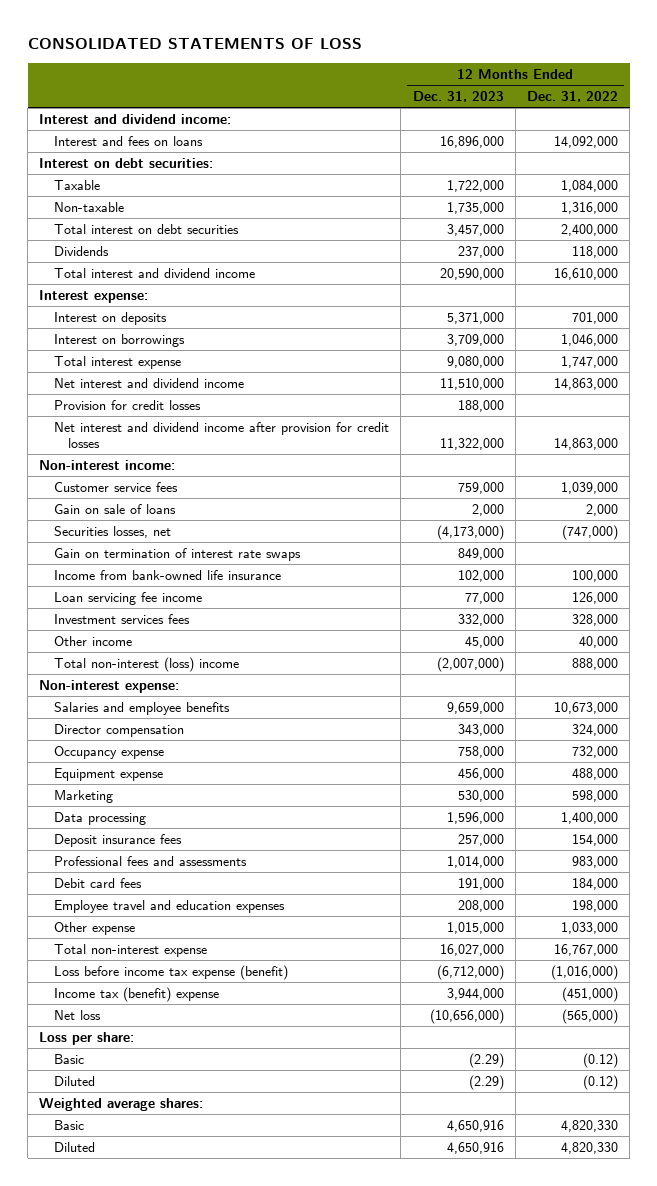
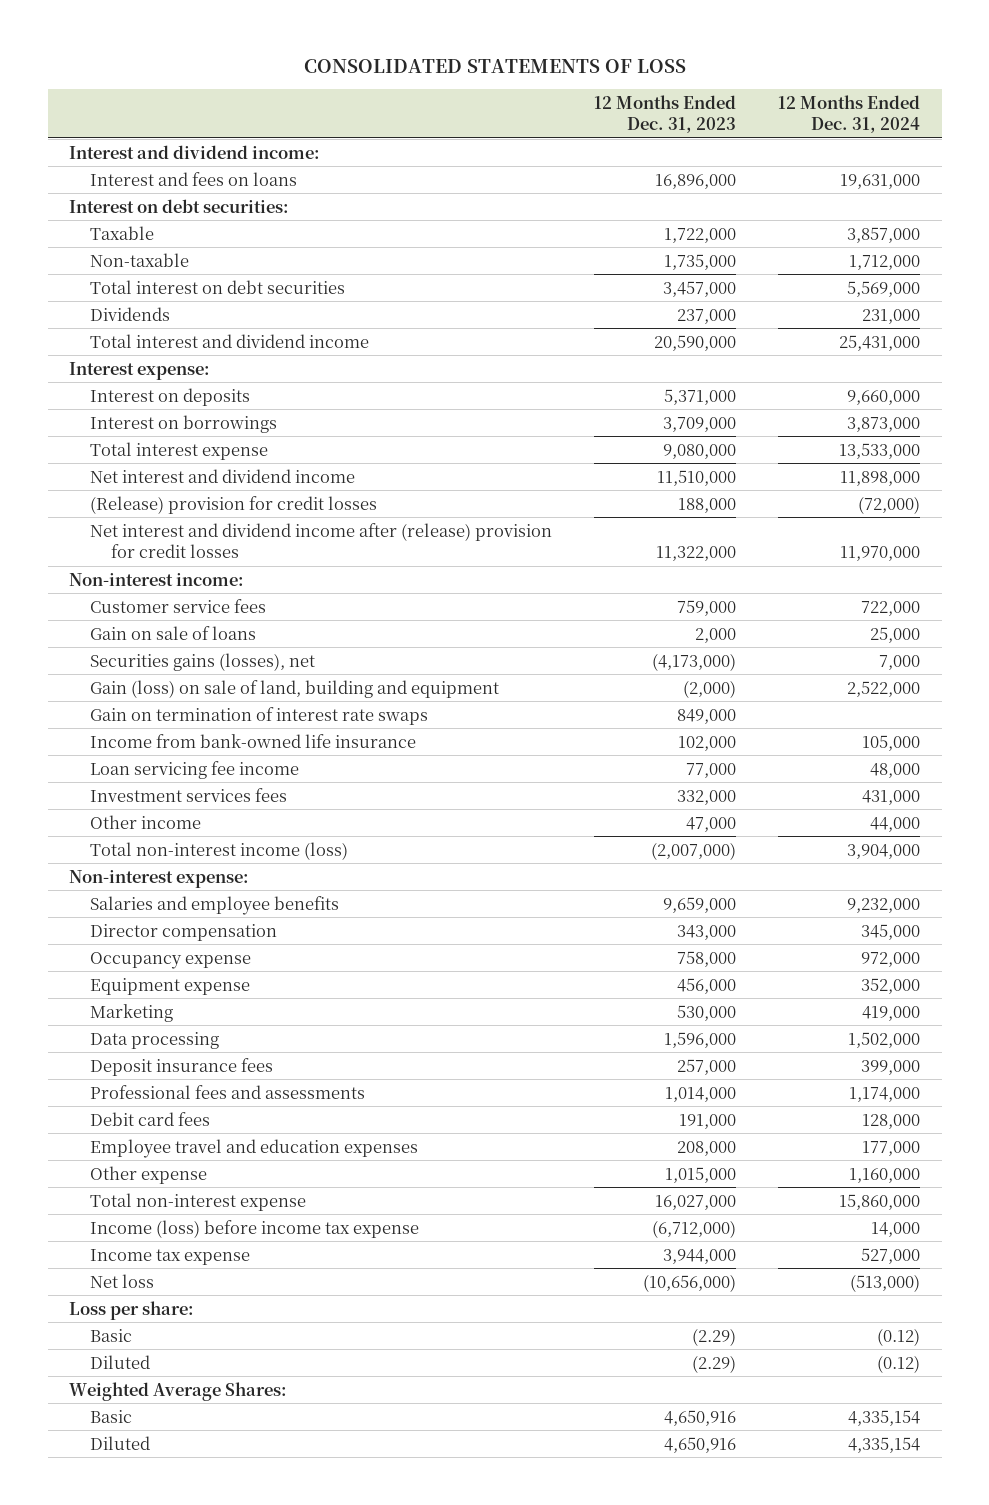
[527,91,619,103] Dec. 31, 2022 -> none
none -> [778,94,921,133] 12 Months Ended Dec. 31, 2024
[53,399,201,410] Provision for credit losses -> [89,495,377,514] (Release) provision for credit losses
[53,421,389,449] Net interest and dividend income after provision for credit losses -> [89,522,552,558] Net interest and dividend income after (release) provision for credit losses
[53,525,171,538] Securities losses, net -> [89,652,315,671] Securities gains (losses), net
none -> [89,679,499,698] Gain (loss) on sale of land, building and equipment
[464,635,504,648] 45,000 -> [686,816,737,832] 47,000
[53,656,239,672] Total non-interest (loss) income -> [89,841,348,860] Total non-interest income (loss)
[53,964,288,980] Loss before income tax expense (benefit) -> [89,1219,419,1238] Income (loss) before income tax expense
[53,986,219,1002] Income tax (benefit) expense -> [89,1248,250,1265] Income tax expense
[39,1097,204,1111] Weighted average shares: -> [68,1381,287,1401] Weighted Average Shares:

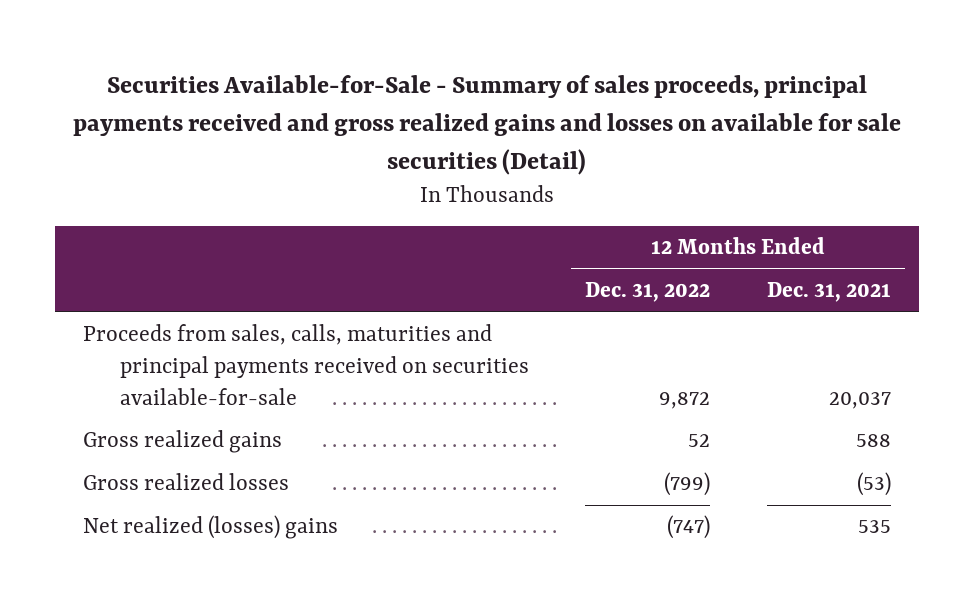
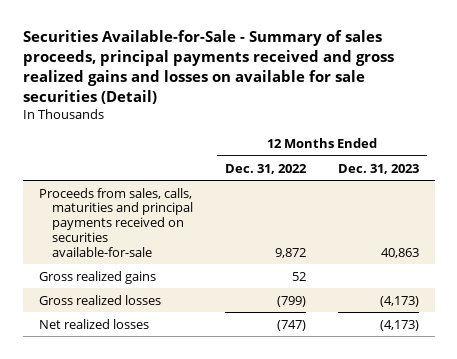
[767,282,892,303] Dec. 31, 2021 -> none
none -> [337,163,419,174] Dec. 31, 2023
[83,515,339,540] Net realized (losses) gains -> [38,318,149,329] Net realized losses

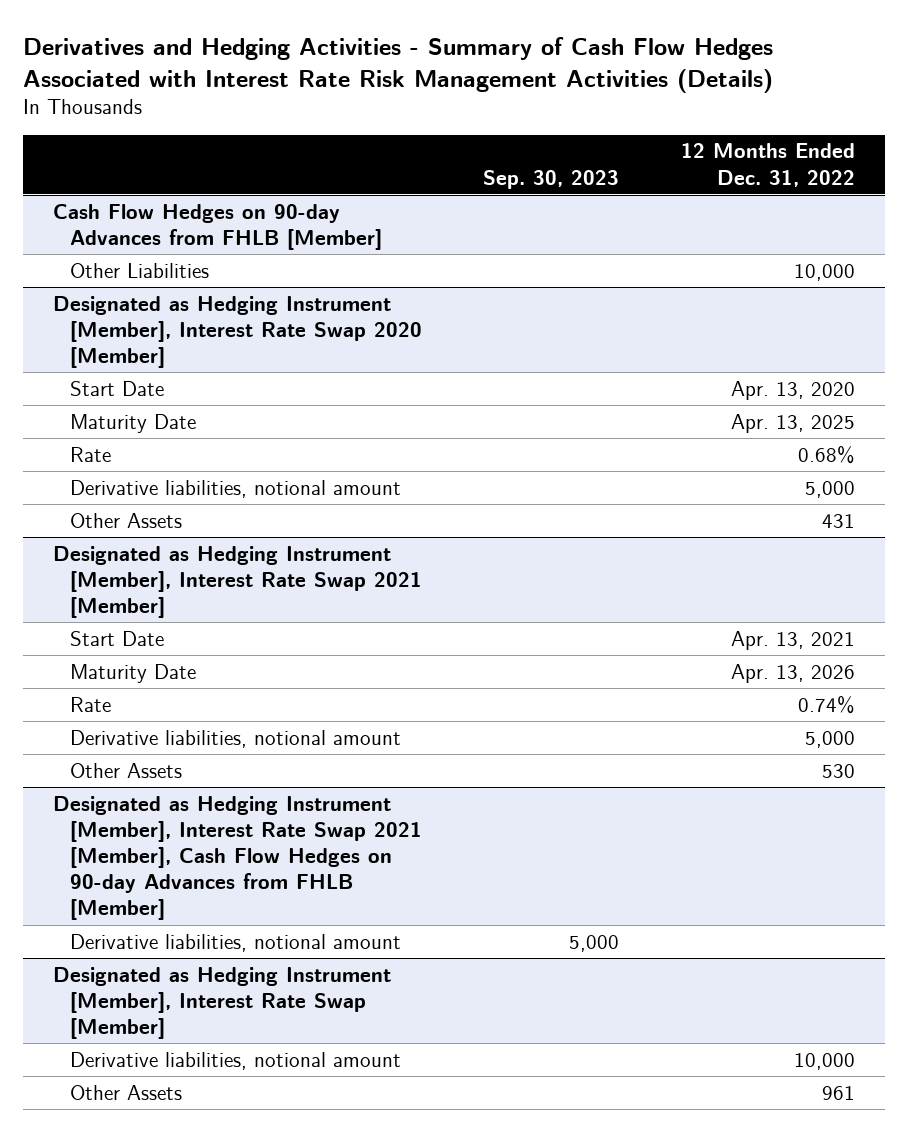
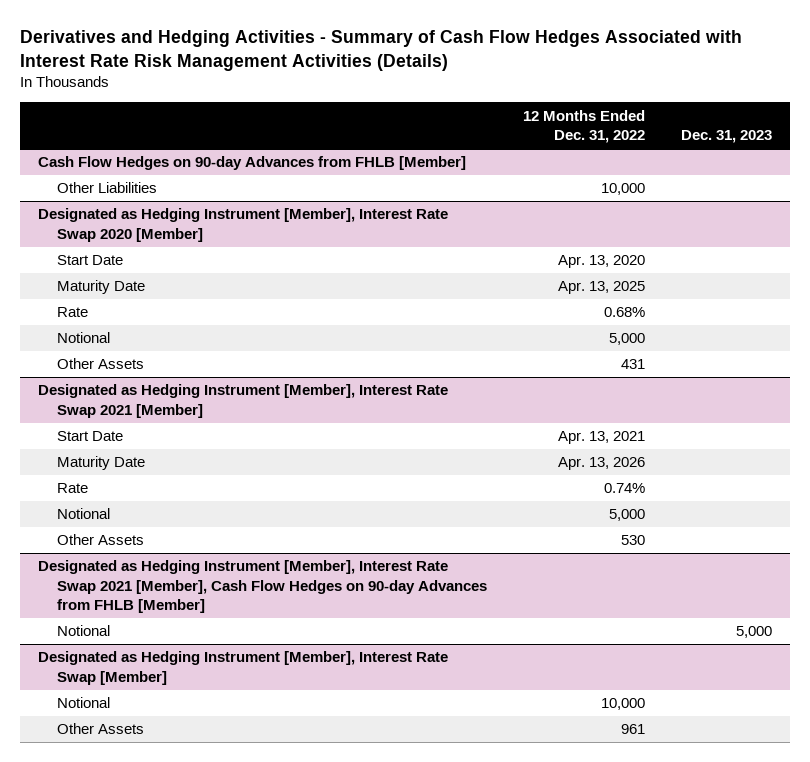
[483,169,620,189] Sep. 30, 2023 -> none
none -> [680,130,772,144] Dec. 31, 2023
[70,479,402,498] Derivative liabilities, notional amount -> [57,332,111,344] Notional
[70,729,402,748] Derivative liabilities, notional amount -> [57,508,111,520] Notional
[70,933,402,952] Derivative liabilities, notional amount -> [57,625,111,637] Notional
[70,1051,402,1070] Derivative liabilities, notional amount -> [57,697,111,709] Notional

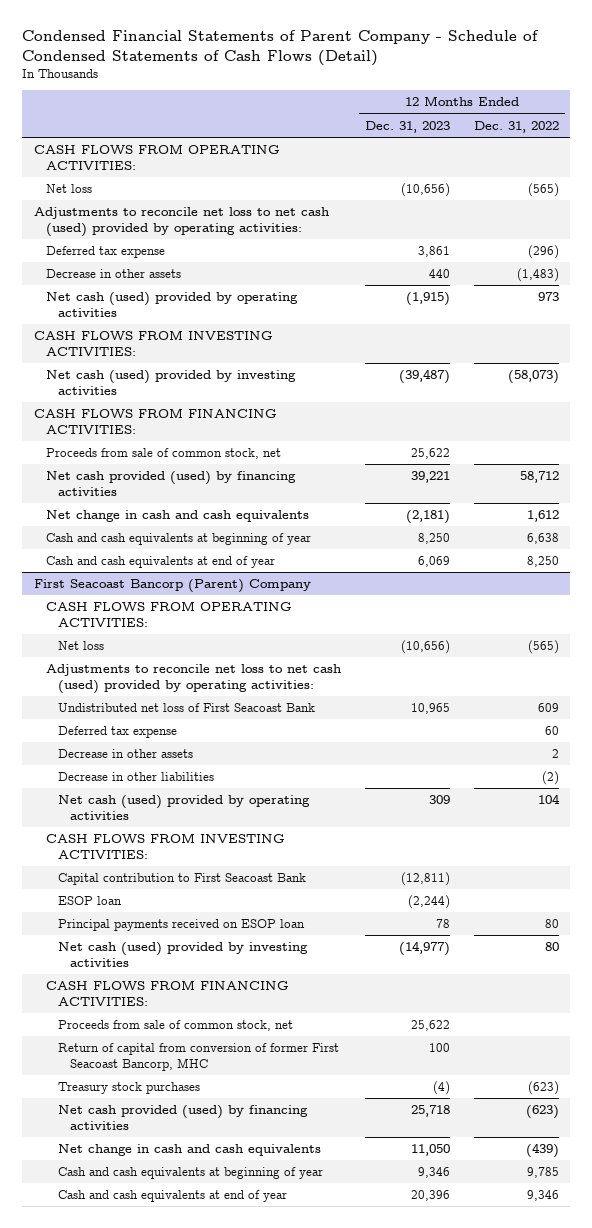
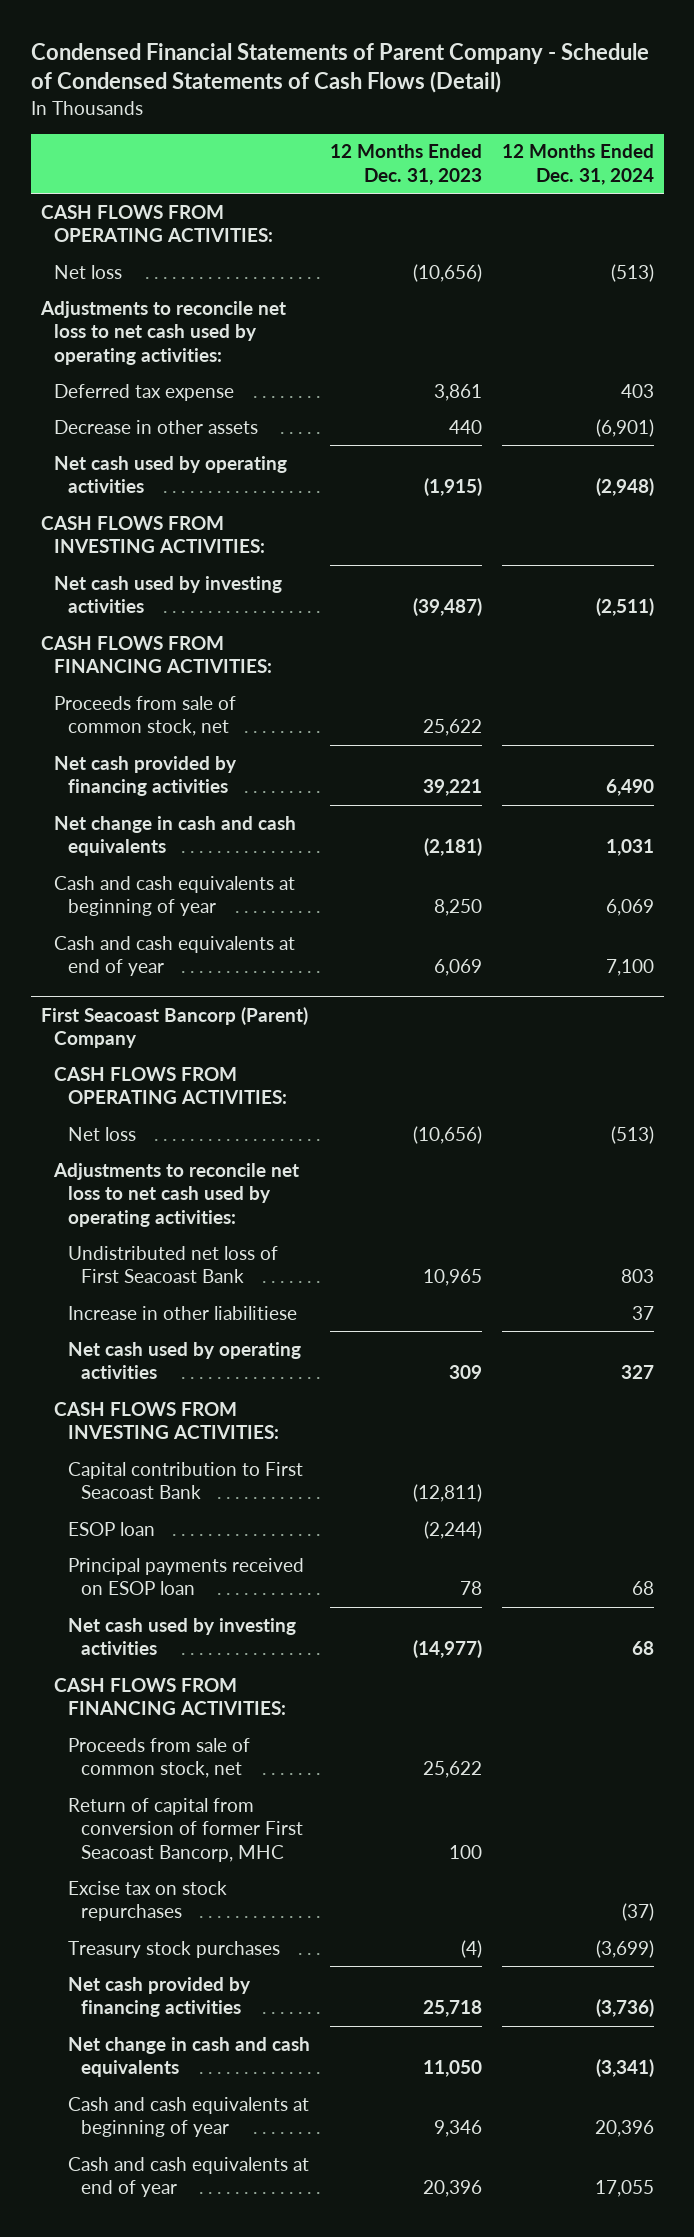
[473,120,559,133] Dec. 31, 2022 -> none
none -> [501,144,654,185] 12 Months Ended Dec. 31, 2024
[33,207,329,237] Adjustments to reconcile net loss to net cash (used) provided by operating activities: -> [39,300,286,366] Adjustments to reconcile net loss to net cash used by operating activities:
[45,292,298,317] Net cash (used) provided by operating activities -> [54,455,288,494] Net cash used by operating activities
[45,370,296,395] Net cash (used) provided by investing activities -> [54,575,283,614] Net cash used by investing activities
[45,471,296,496] Net cash provided (used) by financing activities -> [54,755,238,797] Net cash provided by financing activities
[45,664,341,694] Adjustments to reconcile net loss to net cash (used) provided by operating activities: -> [53,1162,300,1228] Adjustments to reconcile net loss to net cash used by operating activities:
[57,726,177,739] Deferred tax expense -> none
[57,749,193,759] Decrease in other assets -> none
[57,772,214,782] Decrease in other liabilities -> [67,1305,297,1320] Increase in other liabilitiese
[57,795,310,820] Net cash (used) provided by operating activities -> [67,1341,301,1380] Net cash used by operating activities
[57,942,308,967] Net cash (used) provided by investing activities -> [67,1617,296,1656] Net cash used by investing activities
none -> [67,1880,227,1922] Excise tax on stock repurchases
[57,1105,308,1130] Net cash provided (used) by financing activities -> [67,1976,251,2018] Net cash provided by financing activities

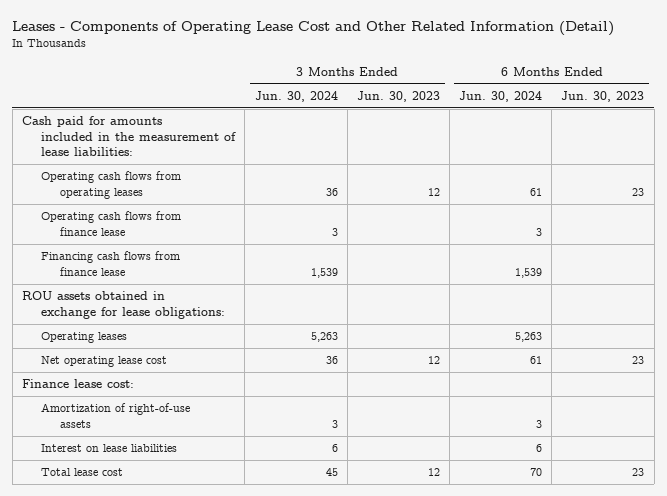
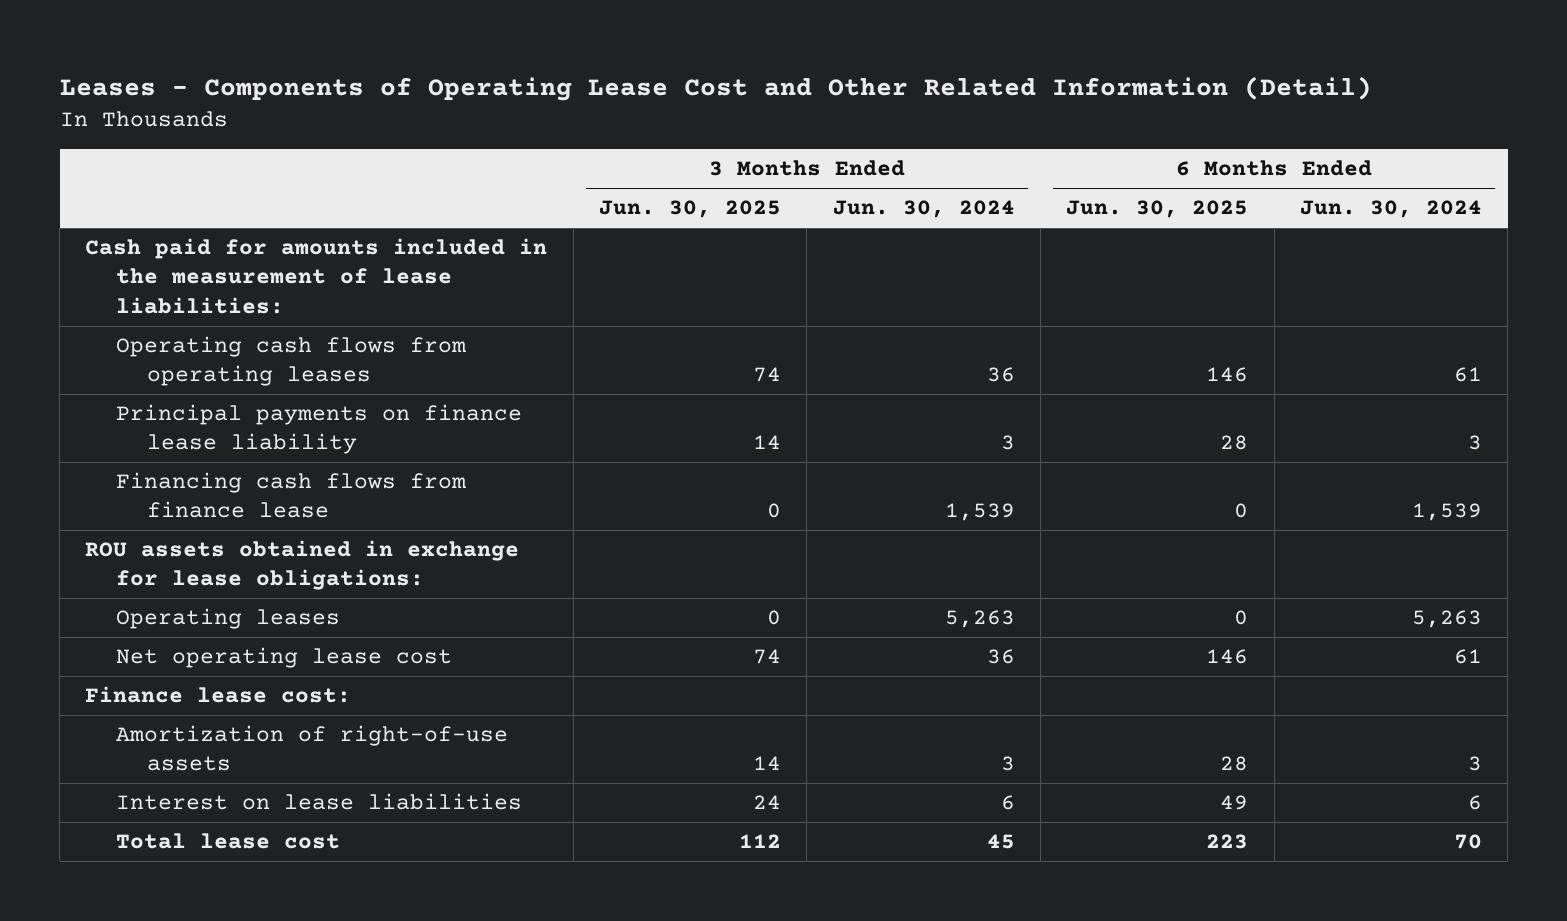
[356,90,440,102] Jun. 30, 2023 -> none
[561,90,645,102] Jun. 30, 2023 -> none
none -> [599,200,782,219] Jun. 30, 2025
none -> [1066,200,1249,219] Jun. 30, 2025
[41,211,182,236] Operating cash flows from finance lease -> none
none -> [116,404,523,455] Principal payments on finance lease liability

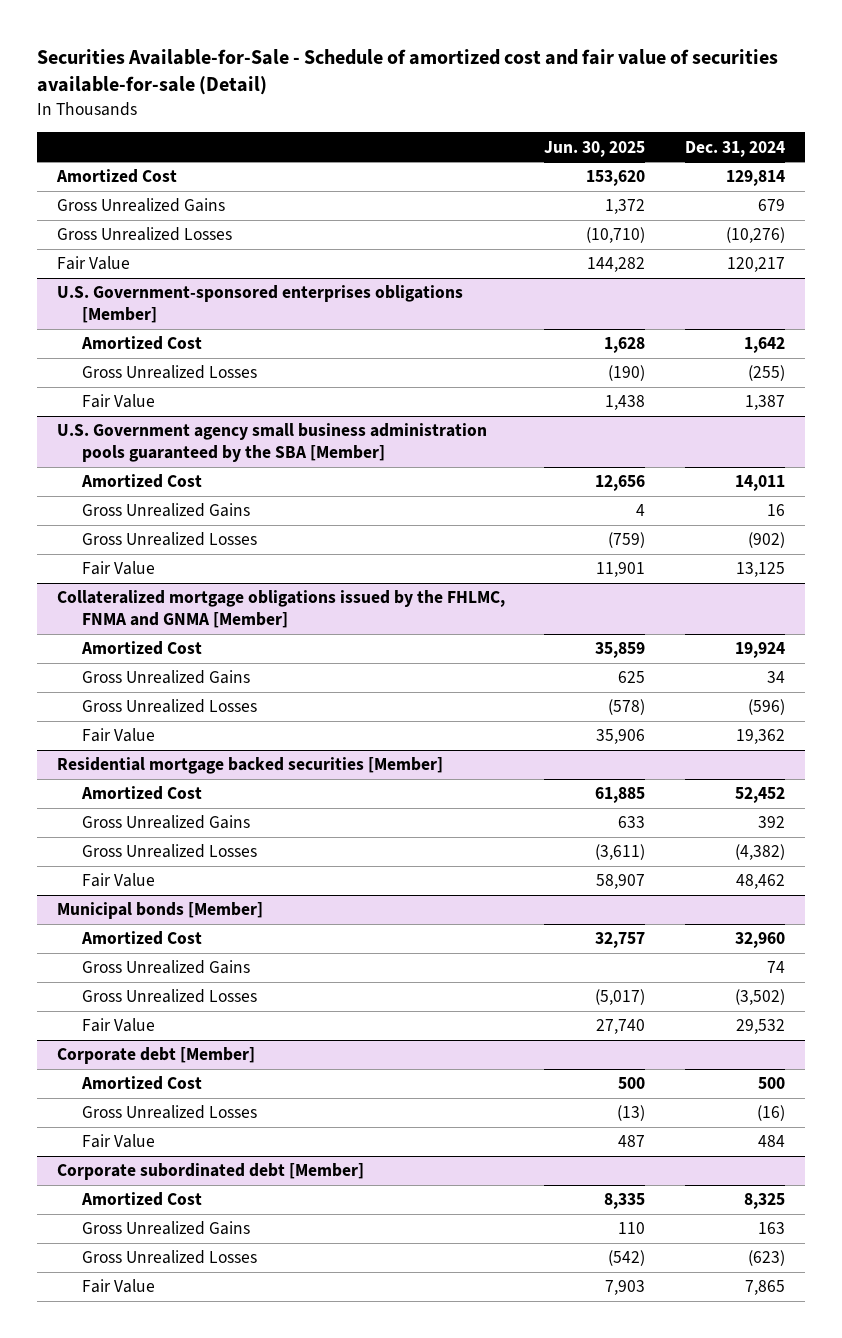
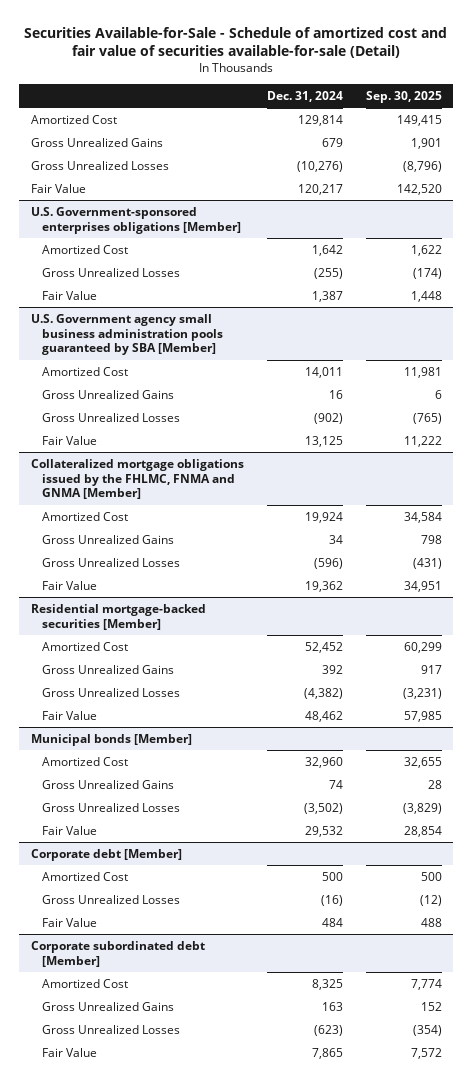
[544,140,646,157] Jun. 30, 2025 -> none
none -> [365,90,442,103] Sep. 30, 2025
[56,423,487,463] U.S. Government agency small business administration pools guaranteed by the SBA [Member] -> [30,313,224,356] U.S. Government agency small business administration pools guaranteed by SBA [Member]
[56,757,443,775] Residential mortgage backed securities [Member] -> [30,603,206,630] Residential mortgage-backed securities [Member]

